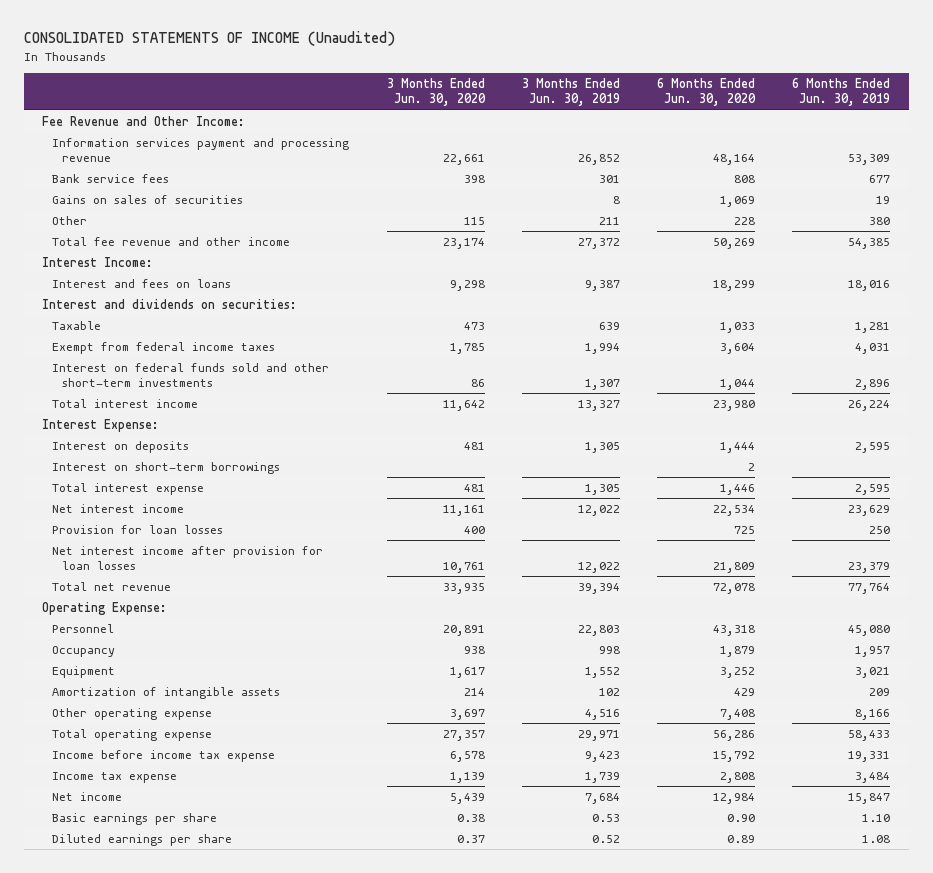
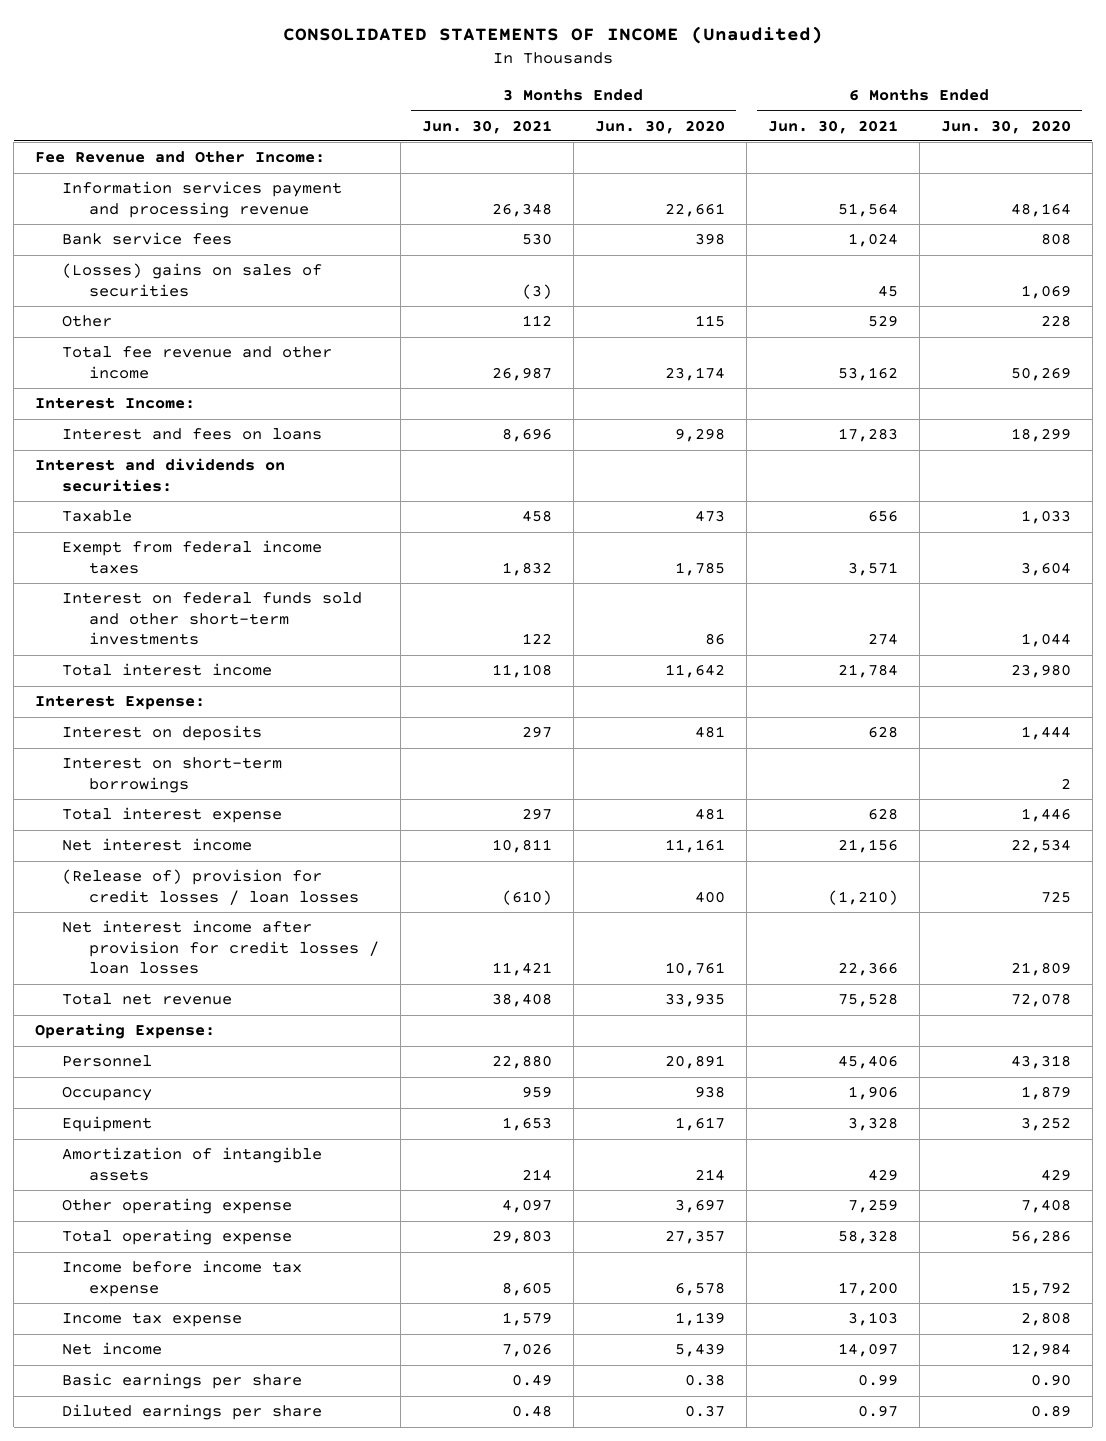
[521,78,620,107] 3 Months Ended Jun. 30, 2019 -> none
[792,78,891,107] 6 Months Ended Jun. 30, 2019 -> none
none -> [421,119,552,134] Jun. 30, 2021
none -> [767,119,898,134] Jun. 30, 2021
[52,195,244,205] Gains on sales of securities -> [62,263,323,297] (Losses) gains on sales of securities
[52,525,224,535] Provision for loan losses -> [62,869,359,905] (Release of) provision for credit losses / loan losses
[52,546,324,571] Net interest income after provision for loan losses -> [62,920,379,975] Net interest income after provision for credit losses / loan losses

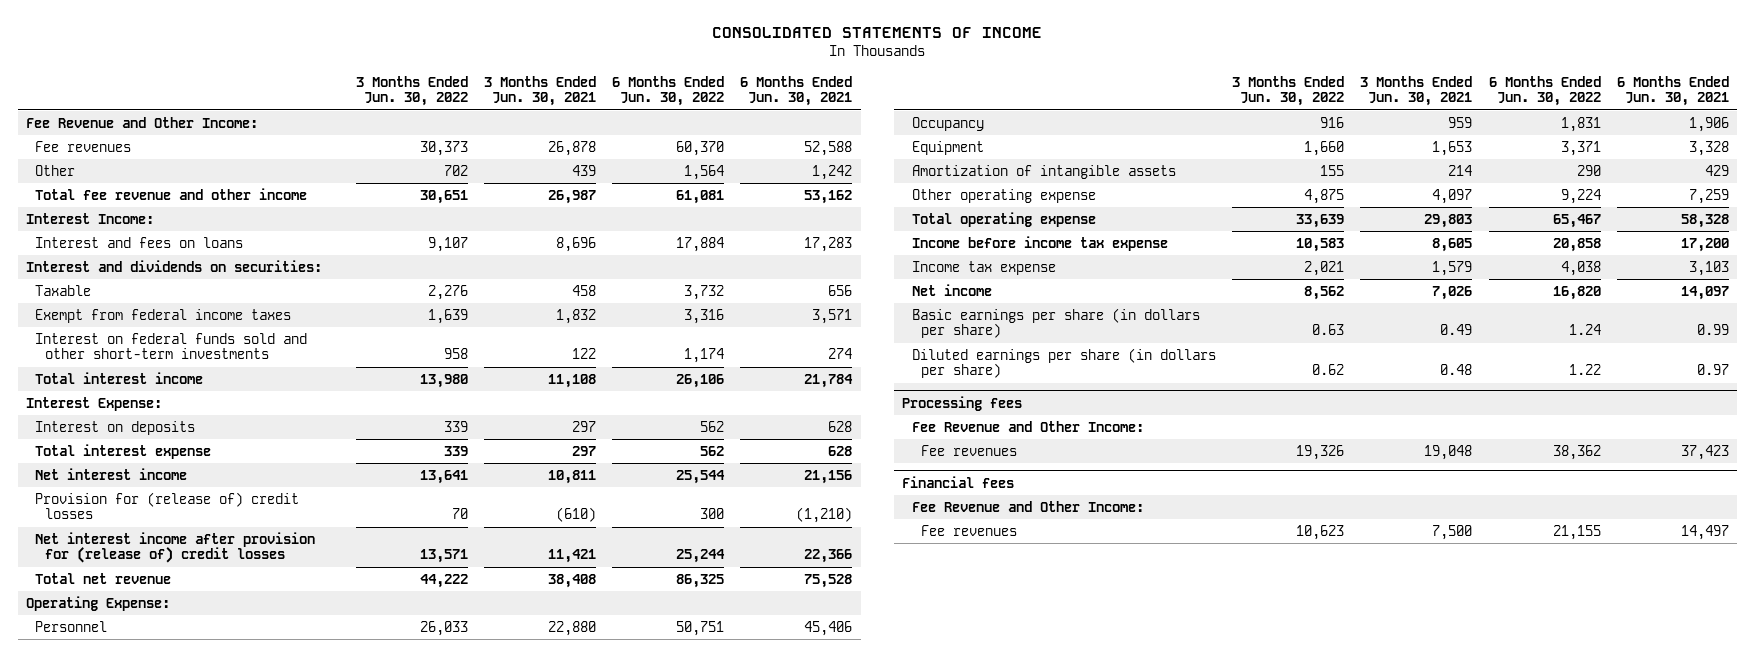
[283,26,824,45] CONSOLIDATED STATEMENTS OF INCOME (Unaudited) -> [712,27,1043,39] CONSOLIDATED STATEMENTS OF INCOME
[594,119,725,134] Jun. 30, 2020 -> none
[940,119,1071,134] Jun. 30, 2020 -> none
none -> [355,75,468,107] 3 Months Ended Jun. 30, 2022
none -> [612,75,725,107] 6 Months Ended Jun. 30, 2022
[62,181,343,218] Information services payment and processing revenue -> none
[62,232,233,246] Bank service fees -> none
[62,263,323,297] (Losses) gains on sales of securities -> none
none -> [35,140,132,152] Fee revenues
[521,315,552,327] 112 -> [571,164,596,176] 439
[867,315,898,328] 529 -> [812,164,853,180] 1,242
[62,757,283,793] Interest on short-term borrowings -> none
[62,869,359,905] (Release of) provision for credit losses / loan losses -> [35,491,300,520] Provision for (release of) credit losses
[62,920,379,975] Net interest income after provision for credit losses / loan losses -> [35,531,316,564] Net interest income after provision for (release of) credit losses
[62,1373,303,1390] Basic earnings per share -> [911,307,1200,339] Basic earnings per share (in dollars per share)
[62,1404,323,1421] Diluted earnings per share -> [911,347,1216,379] Diluted earnings per share (in dollars per share)
none -> [902,395,1023,411] Processing fees
none -> [911,420,1144,432] Fee Revenue and Other Income:
none -> [921,444,1018,456] Fee revenues
none -> [902,475,1015,488] Financial fees
none -> [911,500,1144,512] Fee Revenue and Other Income:
none -> [921,524,1018,536] Fee revenues

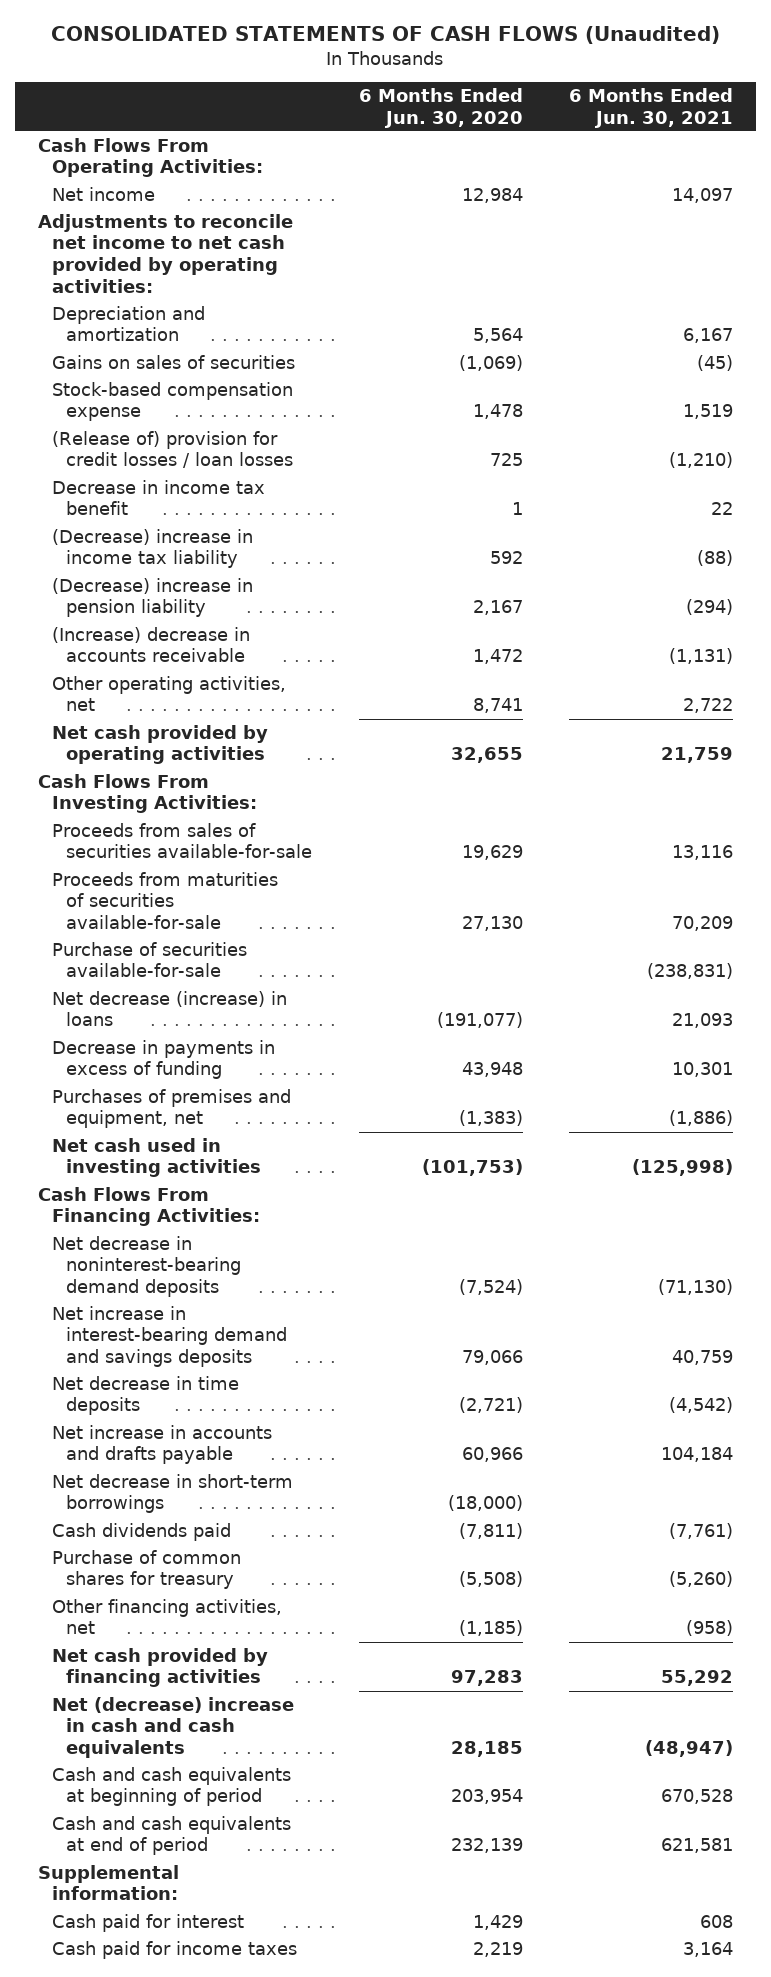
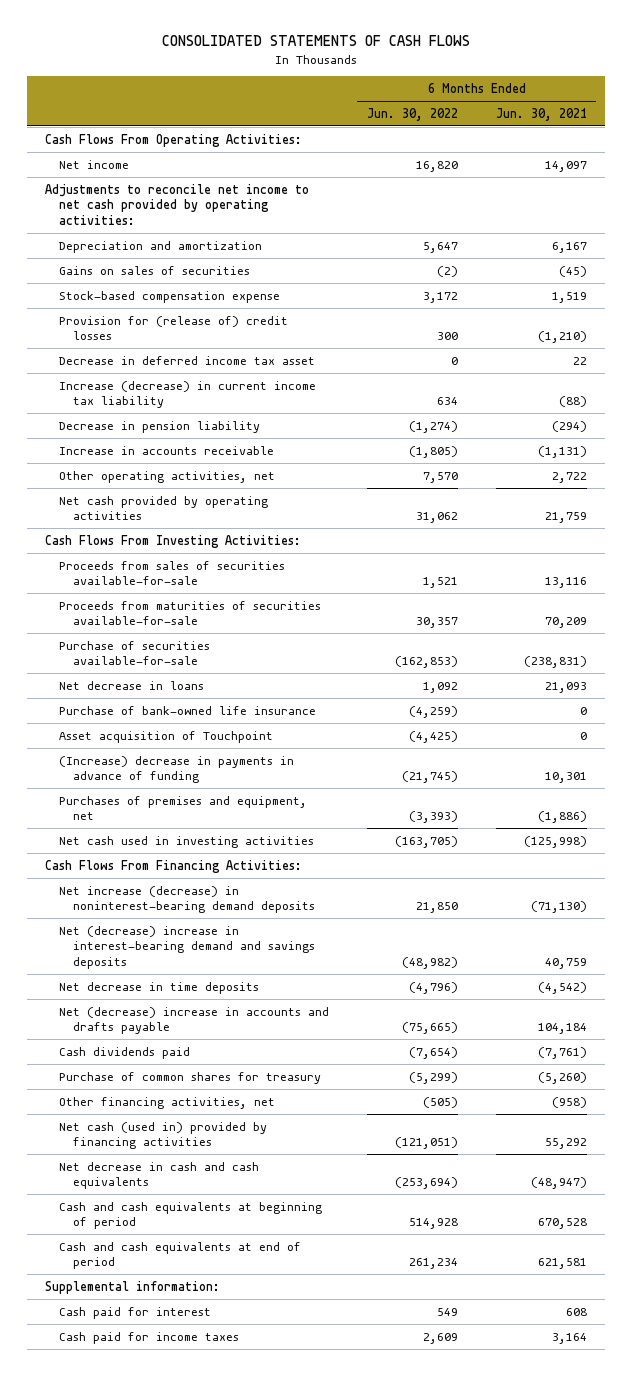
[51,26,721,45] CONSOLIDATED STATEMENTS OF CASH FLOWS (Unaudited) -> [162,35,471,47] CONSOLIDATED STATEMENTS OF CASH FLOWS
[358,87,523,128] 6 Months Ended Jun. 30, 2020 -> none
none -> [366,107,458,121] Jun. 30, 2022
[52,430,294,469] (Release of) provision for credit losses / loan losses -> [59,315,289,341] Provision for (release of) credit losses
[52,479,266,516] Decrease in income tax benefit -> [59,355,316,365] Decrease in deferred income tax asset
[52,528,254,569] (Decrease) increase in income tax liability -> [59,380,317,409] Increase (decrease) in current income tax liability
[52,577,254,618] (Decrease) increase in pension liability -> [59,420,261,433] Decrease in pension liability
[52,626,251,663] (Increase) decrease in accounts receivable -> [59,445,275,455] Increase in accounts receivable
[52,990,288,1027] Net decrease (increase) in loans -> [59,680,205,690] Net decrease in loans
none -> [59,705,317,715] Purchase of bank-owned life insurance
none -> [59,730,274,743] Asset acquisition of Touchpoint
[52,1039,276,1080] Decrease in payments in excess of funding -> [59,755,295,784] (Increase) decrease in payments in advance of funding
[52,1235,242,1298] Net decrease in noninterest-bearing demand deposits -> [59,885,315,914] Net increase (decrease) in noninterest-bearing demand deposits
[52,1305,288,1368] Net increase in interest-bearing demand and savings deposits -> [59,925,315,969] Net (decrease) increase in interest-bearing demand and savings deposits
[52,1473,294,1514] Net decrease in short-term borrowings -> none
[52,1424,273,1465] Net increase in accounts and drafts payable -> [59,1006,330,1035] Net (decrease) increase in accounts and drafts payable
[52,1647,269,1688] Net cash provided by financing activities -> [59,1121,268,1150] Net cash (used in) provided by financing activities
[52,1696,295,1759] Net (decrease) increase in cash and cash equivalents -> [59,1161,260,1190] Net decrease in cash and cash equivalents

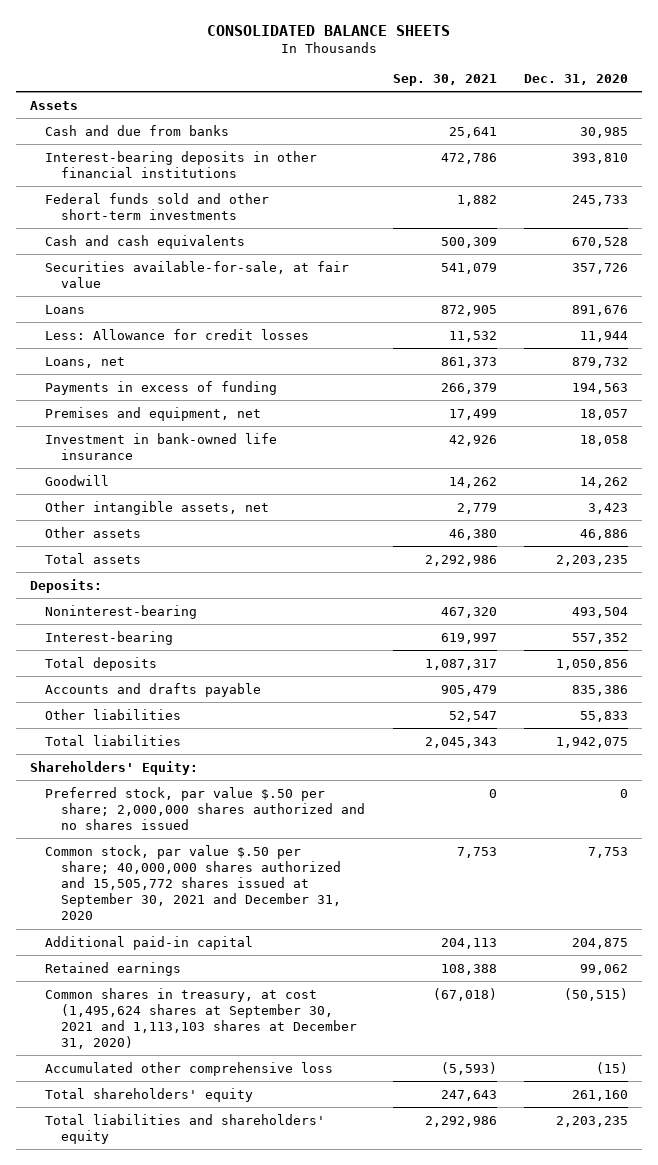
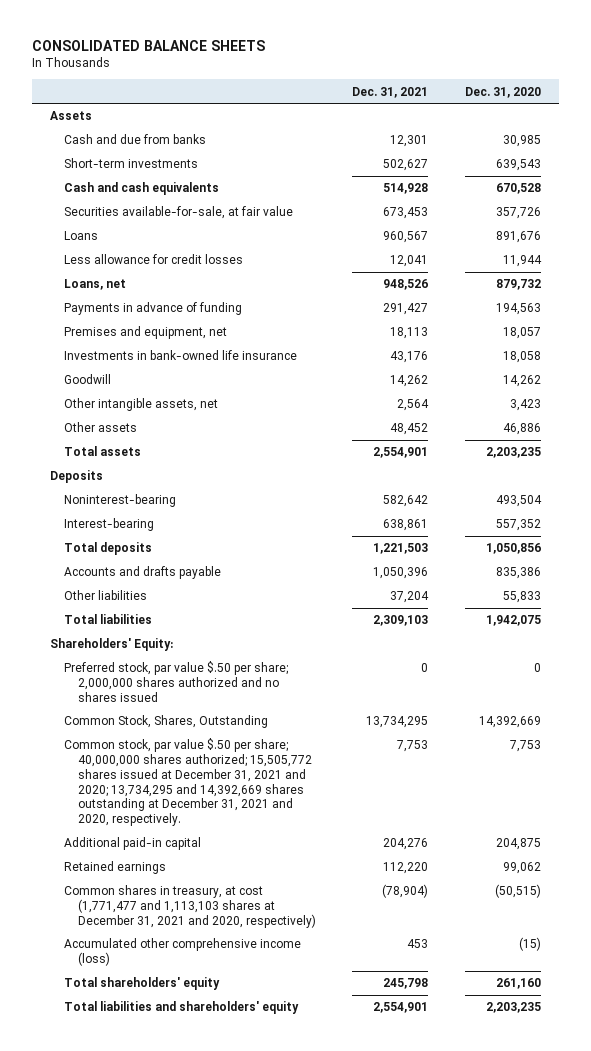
[392,73,497,86] Sep. 30, 2021 -> none
none -> [352,86,429,98] Dec. 31, 2021
[45,150,318,178] Interest-bearing deposits in other financial institutions -> none
[45,192,270,220] Federal funds sold and other short-term investments -> none
none -> [64,158,199,169] Short-term investments
[45,328,310,340] Less: Allowance for credit losses -> [64,254,244,265] Less allowance for credit losses
[45,380,278,395] Payments in excess of funding -> [64,302,243,316] Payments in advance of funding
[45,432,278,460] Investment in bank-owned life insurance -> [64,350,298,361] Investments in bank-owned life insurance
[29,578,102,593] Deposits: -> [50,470,104,484] Deposits
none -> [64,715,269,729] Common Stock, Shares, Outstanding
[45,844,342,921] Common stock, par value $.50 per share; 40,000,000 shares authorized and 15,505,772 shares issued at September 30, 2021 and December 31, 2020 -> [64,738,313,827] Common stock, par value $.50 per share; 40,000,000 shares authorized; 15,505,772 shares issued at December 31, 2021 and 2020; 13,734,295 and 14,392,669 shares outstanding at December 31, 2021 and 2020, respectively.
[45,987,358,1050] Common shares in treasury, at cost (1,495,624 shares at September 30, 2021 and 1,113,103 shares at December 31, 2020) -> [64,885,317,928] Common shares in treasury, at cost (1,771,477 and 1,113,103 shares at December 31, 2021 and 2020, respectively)
[45,1061,334,1076] Accumulated other comprehensive loss -> [64,938,302,966] Accumulated other comprehensive income (loss)

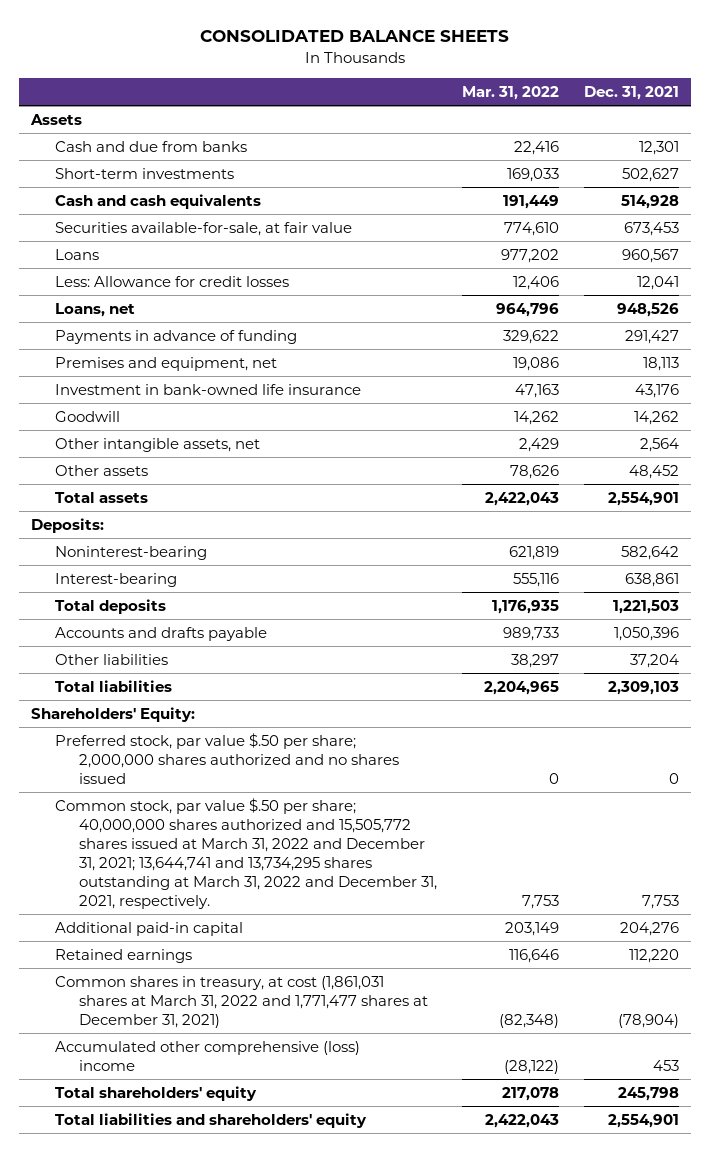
[464,86,541,98] Dec. 31, 2020 -> none
none -> [462,85,560,100] Mar. 31, 2022
[64,254,244,265] Less allowance for credit losses -> [55,275,290,287] Less: Allowance for credit losses
[64,350,298,361] Investments in bank-owned life insurance -> [55,383,362,395] Investment in bank-owned life insurance
[50,470,104,484] Deposits -> [31,517,105,533] Deposits:
[64,715,269,729] Common Stock, Shares, Outstanding -> none
[64,738,313,827] Common stock, par value $.50 per share; 40,000,000 shares authorized; 15,505,772 shares issued at December 31, 2021 and 2020; 13,734,295 and 14,392,669 shares outstanding at December 31, 2021 and 2020, respectively. -> [55,797,438,909] Common stock, par value $.50 per share; 40,000,000 shares authorized and 15,505,772 shares issued at March 31, 2022 and December 31, 2021; 13,644,741 and 13,734,295 shares outstanding at March 31, 2022 and December 31, 2021, respectively.
[64,885,317,928] Common shares in treasury, at cost (1,771,477 and 1,113,103 shares at December 31, 2021 and 2020, respectively) -> [55,975,429,1028] Common shares in treasury, at cost (1,861,031 shares at March 31, 2022 and 1,771,477 shares at December 31, 2021)
[64,938,302,966] Accumulated other comprehensive income (loss) -> [55,1040,361,1071] Accumulated other comprehensive (loss) income

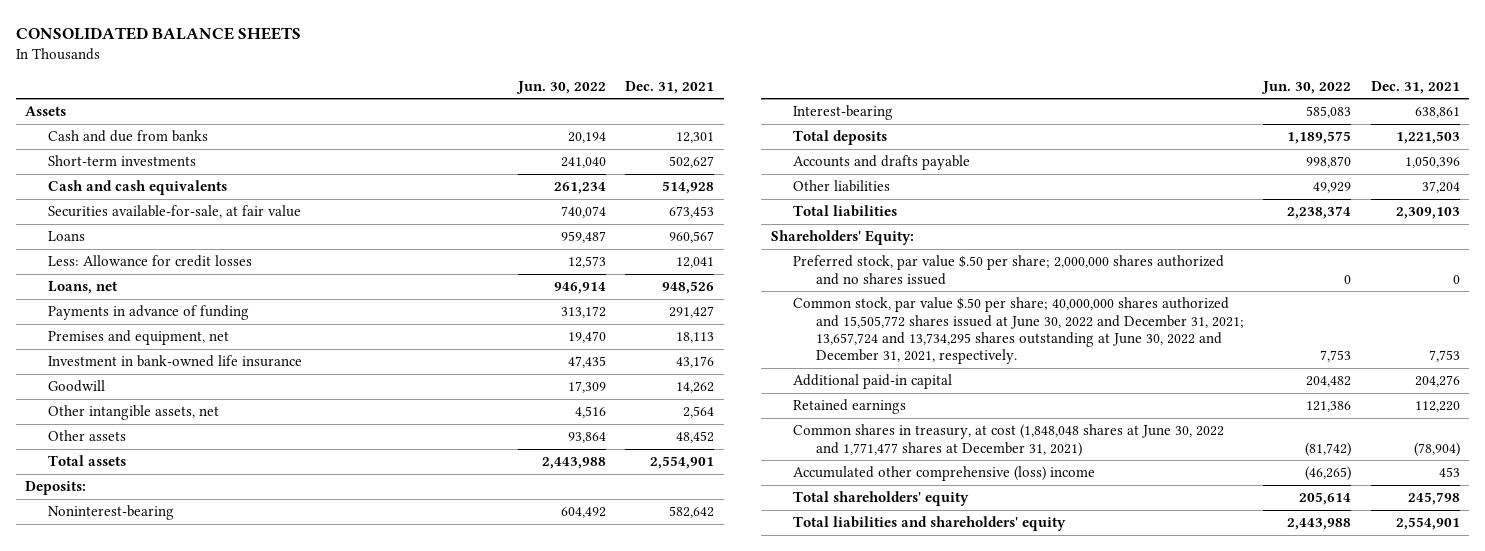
[462,85,560,100] Mar. 31, 2022 -> none
none -> [515,80,606,94] Jun. 30, 2022
[55,797,438,909] Common stock, par value $.50 per share; 40,000,000 shares authorized and 15,505,772 shares issued at March 31, 2022 and December 31, 2021; 13,644,741 and 13,734,295 shares outstanding at March 31, 2022 and December 31, 2021, respectively. -> [793,297,1245,365] Common stock, par value $.50 per share; 40,000,000 shares authorized and 15,505,772 shares issued at June 30, 2022 and December 31, 2021; 13,657,724 and 13,734,295 shares outstanding at June 30, 2022 and December 31, 2021, respectively.
[55,975,429,1028] Common shares in treasury, at cost (1,861,031 shares at March 31, 2022 and 1,771,477 shares at December 31, 2021) -> [793,424,1225,457] Common shares in treasury, at cost (1,848,048 shares at June 30, 2022 and 1,771,477 shares at December 31, 2021)

